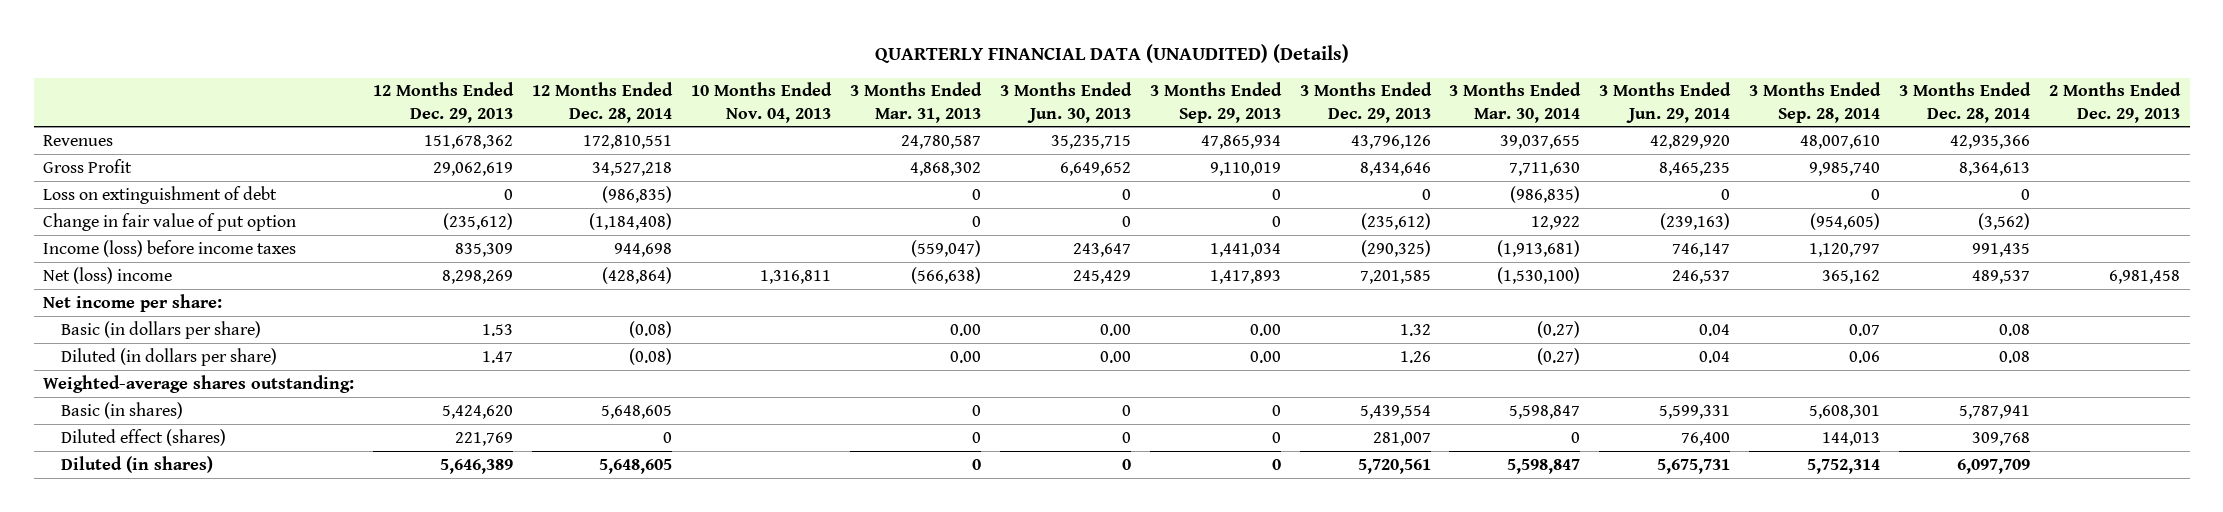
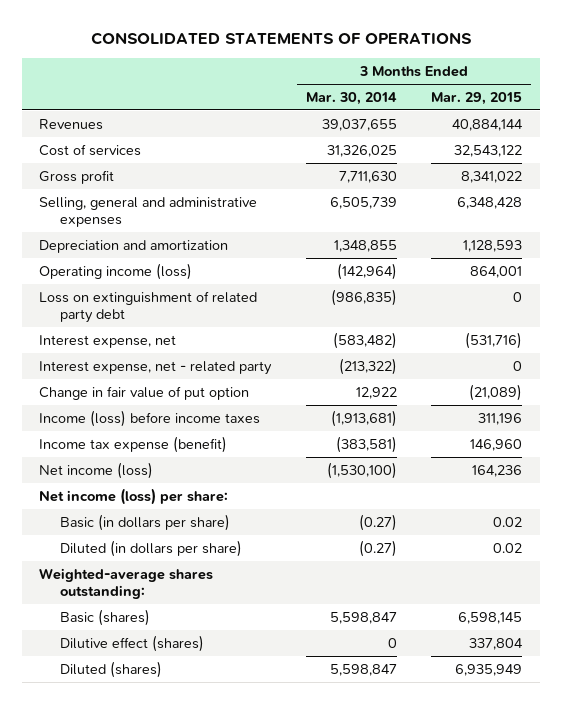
[874,44,1349,64] QUARTERLY FINANCIAL DATA (UNAUDITED) (Details) -> [90,32,472,46] CONSOLIDATED STATEMENTS OF OPERATIONS
[372,82,514,123] 12 Months Ended Dec. 29, 2013 -> none
[531,82,673,123] 12 Months Ended Dec. 28, 2014 -> none
[690,82,832,123] 10 Months Ended Nov. 04, 2013 -> none
[849,82,982,123] 3 Months Ended Mar. 31, 2013 -> none
[999,82,1132,123] 3 Months Ended Jun. 30, 2013 -> none
[1149,82,1282,123] 3 Months Ended Sep. 29, 2013 -> none
[1299,82,1432,123] 3 Months Ended Dec. 29, 2013 -> none
[1599,82,1732,123] 3 Months Ended Jun. 29, 2014 -> none
[1749,82,1882,123] 3 Months Ended Sep. 28, 2014 -> none
[1899,82,2032,123] 3 Months Ended Dec. 28, 2014 -> none
[2049,82,2182,123] 2 Months Ended Dec. 29, 2013 -> none
none -> [431,91,523,105] Mar. 29, 2015
none -> [39,143,142,156] Cost of services
[42,158,132,173] Gross Profit -> [39,169,115,184] Gross profit
none -> [39,196,258,227] Selling, general and administrative expenses
none -> [39,239,229,253] Depreciation and amortization
none -> [39,262,193,280] Operating income (loss)
[42,185,277,204] Loss on extinguishment of debt -> [39,290,258,323] Loss on extinguishment of related party debt
none -> [39,334,177,348] Interest expense, net
none -> [39,360,273,375] Interest expense, net - related party
none -> [39,435,228,453] Income tax expense (benefit)
[42,266,172,284] Net (loss) income -> [39,461,154,479] Net income (loss)
[42,293,222,312] Net income per share: -> [39,487,229,505] Net income (loss) per share:
[60,401,183,419] Basic (in shares) -> [60,608,151,626] Basic (shares)
[60,428,226,446] Diluted effect (shares) -> [60,634,205,652] Dilutive effect (shares)
[60,455,213,473] Diluted (in shares) -> [60,660,163,678] Diluted (shares)

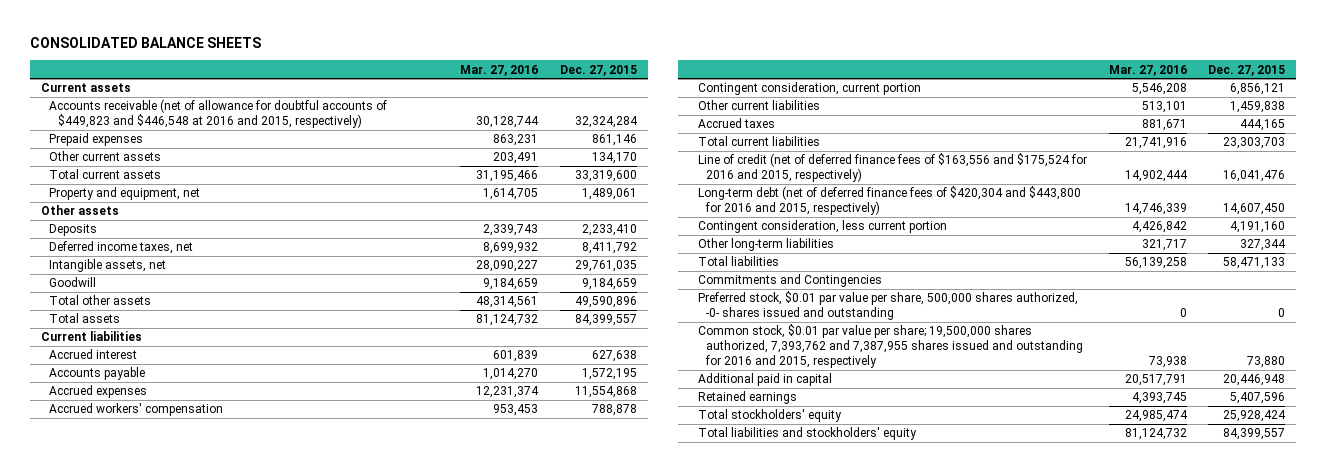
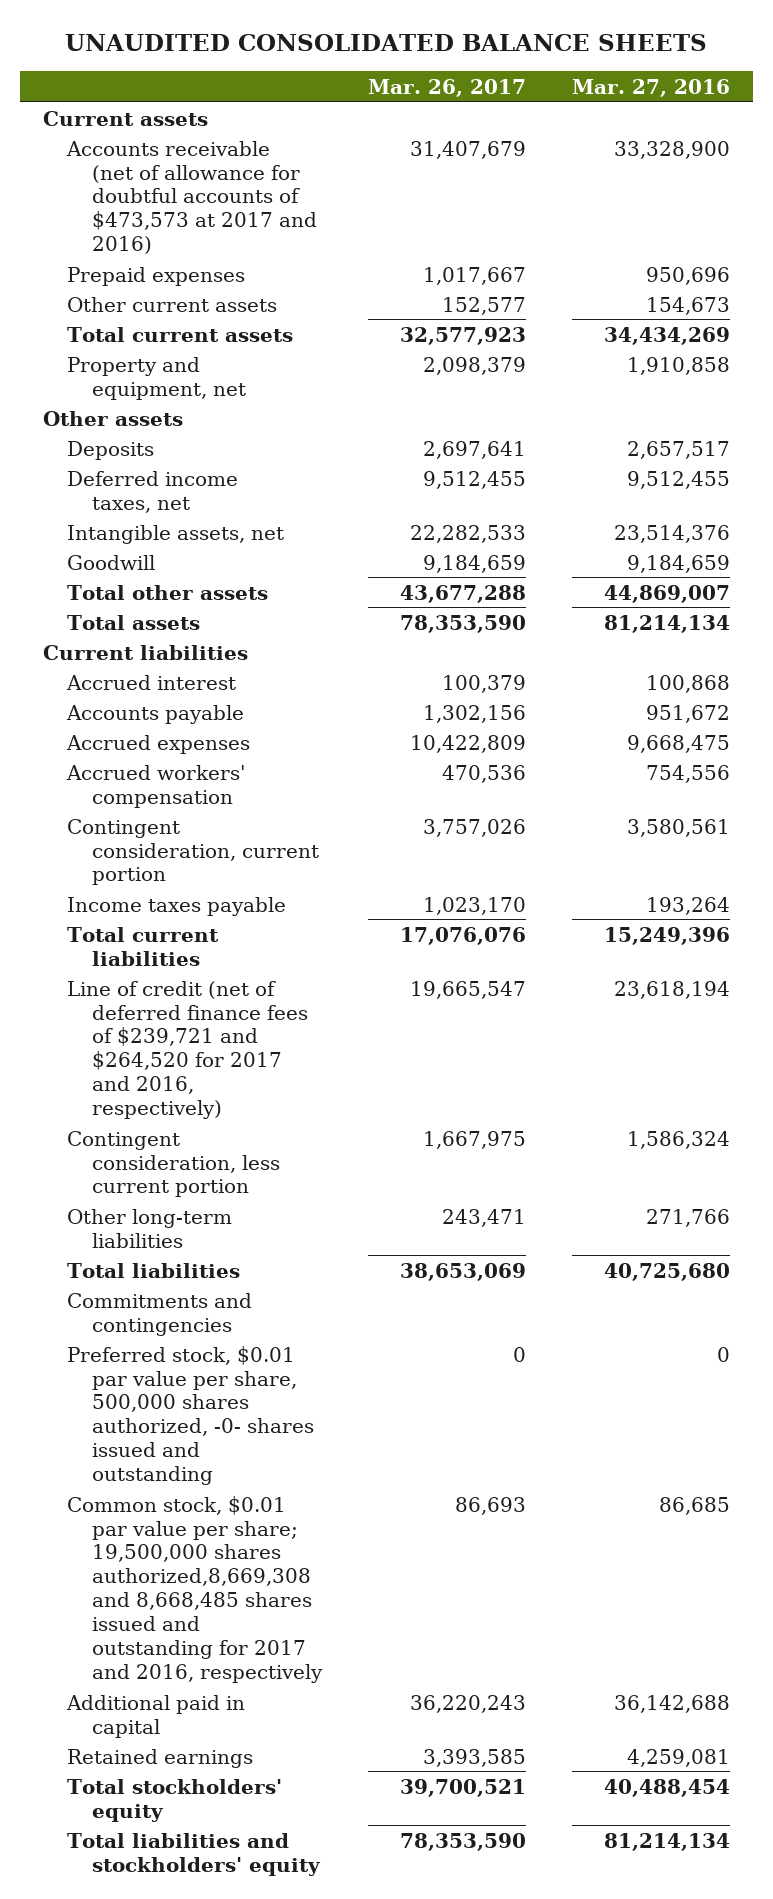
[29,37,261,49] CONSOLIDATED BALANCE SHEETS -> [65,34,708,52] UNAUDITED CONSOLIDATED BALANCE SHEETS
[559,64,637,76] Dec. 27, 2015 -> none
none -> [367,78,526,97] Mar. 26, 2017
[49,99,388,129] Accounts receivable (net of allowance for doubtful accounts of $449,823 and $446,548 at 2016 and 2015, respectively) -> [66,140,317,255] Accounts receivable (net of allowance for doubtful accounts of $473,573 at 2017 and 2016)
[476,116,540,129] 30,128,744 -> [614,140,731,159] 33,328,900
[493,134,539,147] 863,231 -> [646,266,731,285] 950,696
[493,152,539,165] 203,491 -> [646,296,731,315] 154,673
[476,170,539,183] 31,195,466 -> [604,326,731,345] 34,434,269
[483,188,539,201] 1,614,705 -> [627,356,731,375] 1,910,858
[483,224,539,237] 2,339,743 -> [627,440,731,459] 2,657,517
[483,242,539,255] 8,699,932 -> [627,470,731,489] 9,512,455
[476,260,539,273] 28,090,227 -> [614,524,731,543] 23,514,376
[476,296,539,309] 48,314,561 -> [604,584,731,603] 44,869,007
[476,314,539,327] 81,124,732 -> [604,614,731,633] 81,214,134
[697,100,820,111] Other current liabilities -> none
[697,186,1081,216] Long-term debt (net of deferred finance fees of $420,304 and $443,800 for 2016 and 2015, respectively) -> none
[493,350,539,363] 601,839 -> [646,674,731,693] 100,868
[483,368,539,381] 1,014,270 -> [646,704,731,723] 951,672
[476,386,540,399] 12,231,374 -> [627,734,731,753] 9,668,475
[493,404,539,417] 953,453 -> [646,764,731,783] 754,556
[1131,83,1187,96] 5,546,208 -> [627,818,731,837] 3,580,561
[697,118,775,129] Accrued taxes -> [67,896,287,916] Income taxes payable
[1141,119,1187,132] 881,671 -> [646,896,731,915] 193,264
[1124,137,1187,150] 21,741,916 -> [604,926,731,945] 15,249,396
[697,153,1087,183] Line of credit (net of deferred finance fees of $163,556 and $175,524 for 2016 and 2015, respectively) -> [67,980,308,1120] Line of credit (net of deferred finance fees of $239,721 and $264,520 for 2017 and 2016, respectively)
[1124,170,1188,183] 14,902,444 -> [614,980,731,999] 23,618,194
[1131,221,1187,234] 4,426,842 -> [627,1130,731,1149] 1,586,324
[1141,239,1187,252] 321,717 -> [646,1208,731,1227] 271,766
[1124,257,1187,270] 56,139,258 -> [604,1262,731,1281] 40,725,680
[697,274,882,288] Commitments and Contingencies -> [67,1292,253,1336] Commitments and contingencies
[697,324,1084,369] Common stock, $0.01 par value per share; 19,500,000 shares authorized, 7,393,762 and 7,387,955 shares issued and outstanding for 2016 and 2015, respectively -> [67,1495,323,1684] Common stock, $0.01 par value per share; 19,500,000 shares authorized,8,669,308 and 8,668,485 shares issued and outstanding for 2017 and 2016, respectively
[1148,356,1187,369] 73,938 -> [659,1496,731,1515] 86,685
[1124,374,1187,387] 20,517,791 -> [614,1694,731,1713] 36,142,688
[1131,392,1187,405] 4,393,745 -> [627,1748,731,1767] 4,259,081
[1124,410,1188,423] 24,985,474 -> [604,1778,731,1797] 40,488,454
[1124,428,1187,441] 81,124,732 -> [604,1832,731,1851] 81,214,134

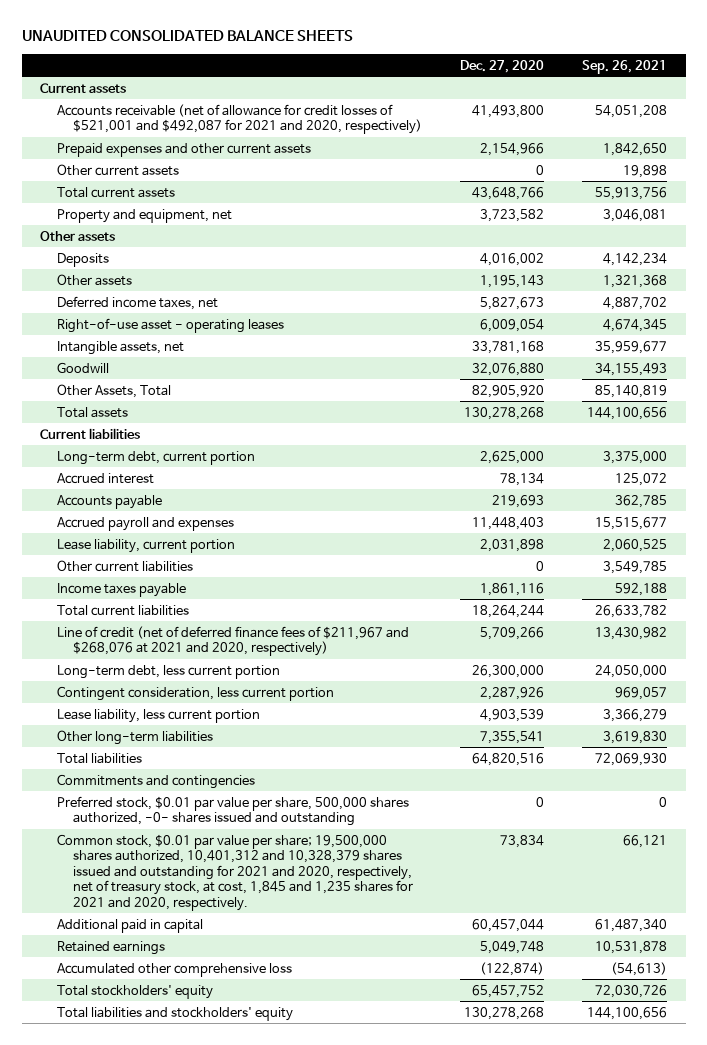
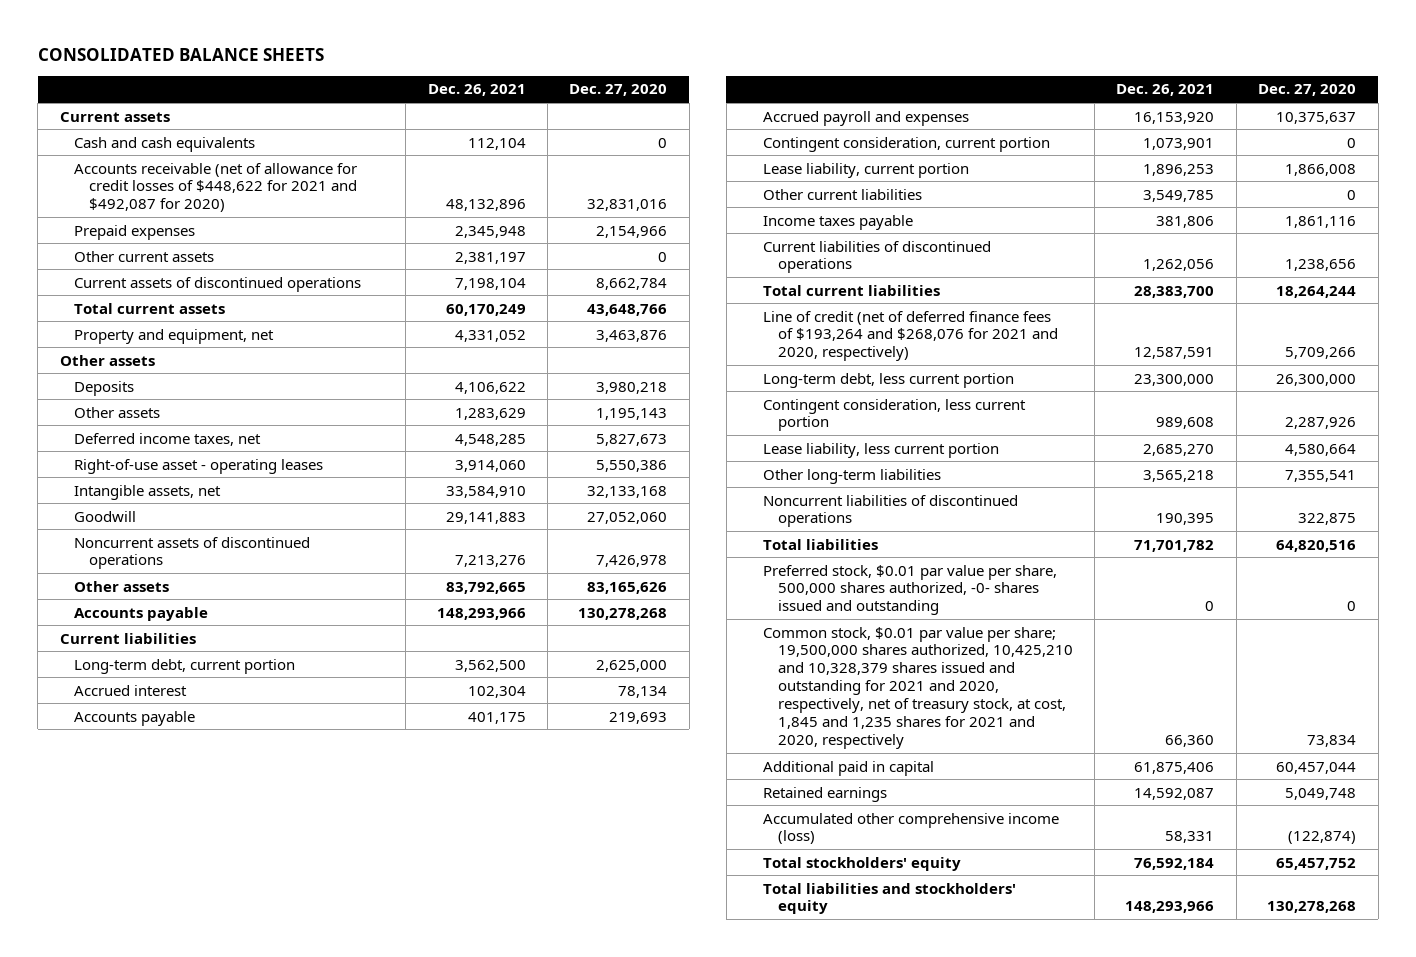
[21,30,353,42] UNAUDITED CONSOLIDATED BALANCE SHEETS -> [37,47,324,61] CONSOLIDATED BALANCE SHEETS
[582,59,668,74] Sep. 26, 2021 -> none
none -> [427,84,526,97] Dec. 26, 2021
none -> [74,136,256,152] Cash and cash equivalents
[56,103,423,135] Accounts receivable (net of allowance for credit losses of $521,001 and $492,087 for 2021 and 2020, respectively) -> [74,162,358,213] Accounts receivable (net of allowance for credit losses of $448,622 for 2021 and $492,087 for 2020)
[472,104,545,118] 41,493,800 -> [587,199,668,212] 32,831,016
[56,142,311,157] Prepaid expenses and other current assets -> [74,224,196,240] Prepaid expenses
none -> [74,276,362,292] Current assets of discontinued operations
[480,208,545,222] 3,723,582 -> [596,329,668,342] 3,463,876
[480,252,545,266] 4,016,002 -> [596,381,668,394] 3,980,218
[480,318,545,332] 6,009,054 -> [596,459,668,472] 5,550,386
[472,340,545,354] 33,781,168 -> [587,485,668,498] 32,133,168
[472,362,545,376] 32,076,880 -> [587,511,668,524] 27,052,060
none -> [74,536,311,570] Noncurrent assets of discontinued operations
[56,383,171,398] Other Assets, Total -> [74,580,170,592] Other assets
[472,384,545,398] 82,905,920 -> [587,581,668,594] 83,165,626
[56,406,128,418] Total assets -> [74,606,209,621] Accounts payable
[472,516,545,530] 11,448,403 -> [1276,111,1357,124] 10,375,637
none -> [763,136,1051,152] Contingent consideration, current portion
[480,538,545,552] 2,031,898 -> [1285,163,1357,176] 1,866,008
none -> [763,240,992,274] Current liabilities of discontinued operations
[56,625,409,657] Line of credit (net of deferred finance fees of $211,967 and $268,076 at 2021 and 2020, respectively) -> [763,310,1058,362] Line of credit (net of deferred finance fees of $193,264 and $268,076 for 2021 and 2020, respectively)
[480,708,545,722] 4,903,539 -> [1285,443,1357,456] 4,580,664
none -> [763,494,1019,528] Noncurrent liabilities of discontinued operations
[56,773,255,789] Commitments and contingencies -> none
[56,833,414,911] Common stock, $0.01 par value per share; 19,500,000 shares authorized, 10,401,312 and 10,328,379 shares issued and outstanding for 2021 and 2020, respectively, net of treasury stock, at cost, 1,845 and 1,235 shares for 2021 and 2020, respectively. -> [763,626,1073,749] Common stock, $0.01 par value per share; 19,500,000 shares authorized, 10,425,210 and 10,328,379 shares issued and outstanding for 2021 and 2020, respectively, net of treasury stock, at cost, 1,845 and 1,235 shares for 2021 and 2020, respectively
[56,962,292,977] Accumulated other comprehensive loss -> [763,812,1060,845] Accumulated other comprehensive income (loss)

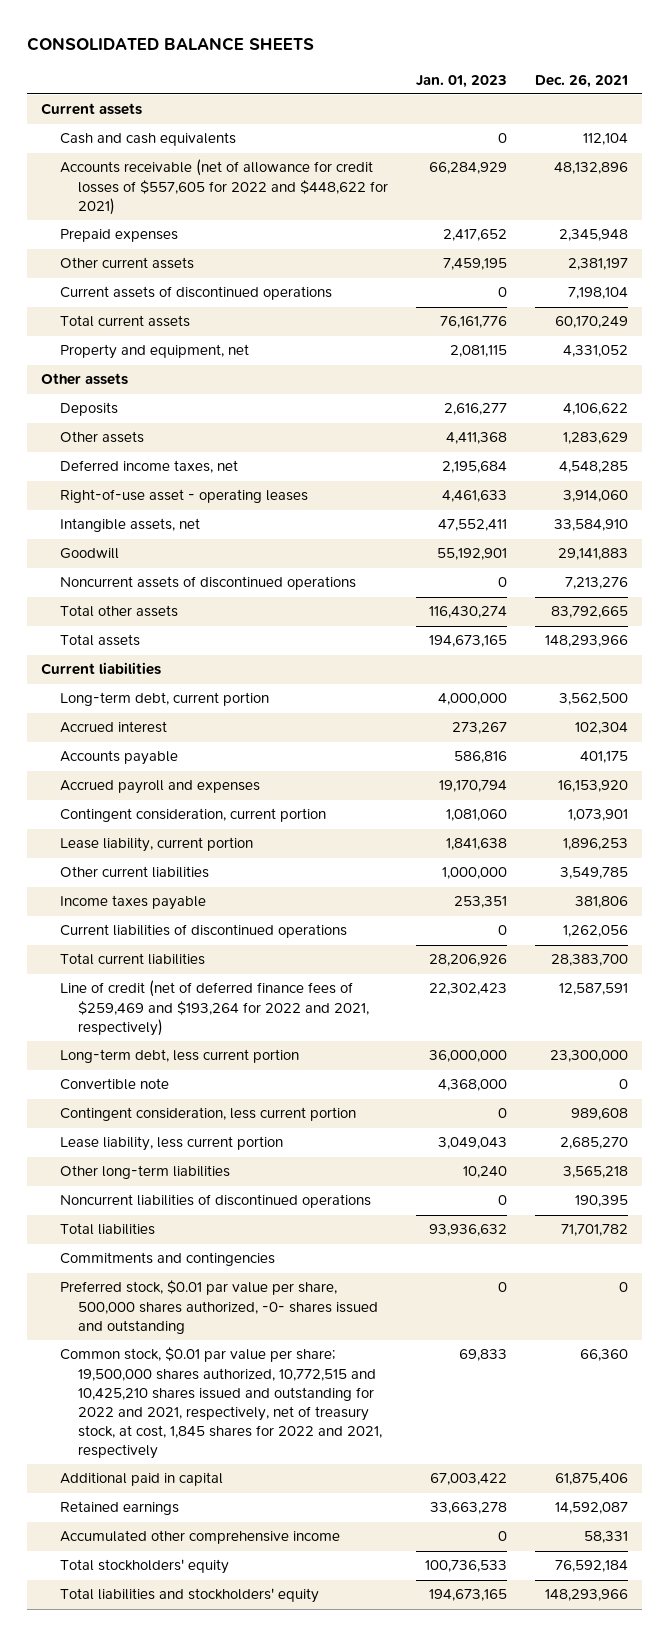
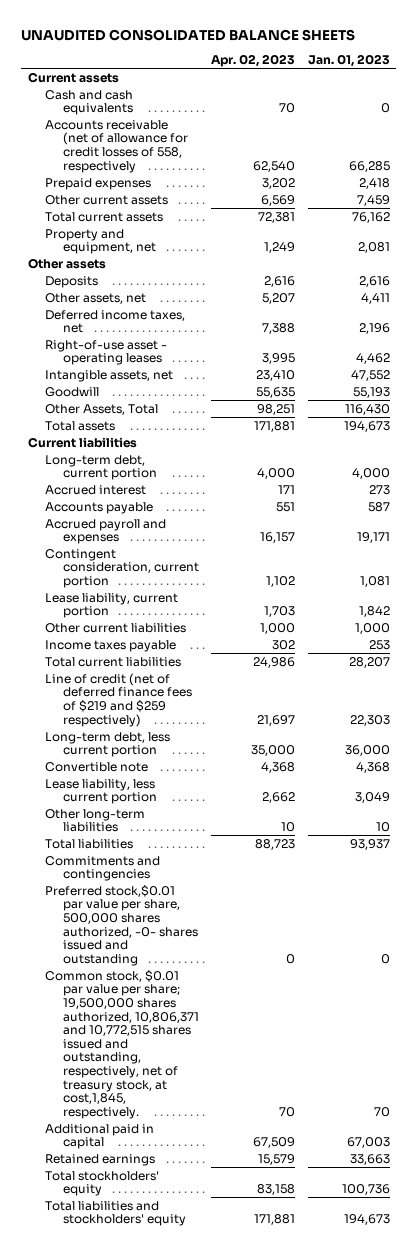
[27,37,315,52] CONSOLIDATED BALANCE SHEETS -> [21,28,356,41] UNAUDITED CONSOLIDATED BALANCE SHEETS
[535,73,629,88] Dec. 26, 2021 -> none
none -> [211,54,296,68] Apr. 02, 2023
[59,286,332,301] Current assets of discontinued operations -> none
[59,159,389,215] Accounts receivable (net of allowance for credit losses of $557,605 for 2022 and $448,622 for 2021) -> [45,119,188,173] Accounts receivable (net of allowance for credit losses of 558, respectively
[429,162,508,175] 66,284,929 -> [348,160,390,172] 66,285
[443,229,508,242] 2,417,652 -> [358,177,390,189] 2,418
[443,258,508,271] 7,459,195 -> [356,194,390,206] 7,459
[440,316,508,329] 76,161,776 -> [351,211,390,223] 76,162
[450,345,508,358] 2,081,115 -> [357,242,390,254] 2,081
[59,576,356,591] Noncurrent assets of discontinued operations -> none
[444,403,508,416] 2,616,277 -> [358,275,390,287] 2,616
[59,431,144,444] Other assets -> [45,292,147,304] Other assets, net
[446,432,508,445] 4,411,368 -> [360,292,390,304] 4,411
[442,461,508,474] 2,195,684 -> [358,323,390,335] 2,196
[442,490,508,503] 4,461,633 -> [355,353,390,365] 4,462
[438,519,508,532] 47,552,411 -> [350,369,390,381] 47,552
[437,548,508,561] 55,192,901 -> [352,386,390,398] 55,193
[59,605,178,618] Total other assets -> [45,403,159,415] Other Assets, Total
[429,606,508,619] 116,430,274 -> [344,403,390,415] 116,430
[429,635,508,648] 194,673,165 -> [343,420,390,432] 194,673
[59,924,347,939] Current liabilities of discontinued operations -> none
[59,1136,283,1152] Lease liability, less current portion -> none
[59,1194,371,1209] Noncurrent liabilities of discontinued operations -> none
[438,693,508,706] 4,000,000 -> [351,468,390,480] 4,000
[452,722,508,735] 273,267 -> [368,484,390,495] 273
[454,751,508,764] 586,816 -> [367,501,390,512] 587
[439,780,508,793] 19,170,794 -> [356,532,390,544] 19,171
[446,809,508,822] 1,081,060 -> [359,575,390,587] 1,081
[446,838,508,851] 1,841,638 -> [358,606,390,618] 1,842
[442,867,508,880] 1,000,000 -> [354,622,390,634] 1,000
[454,896,508,909] 253,351 -> [368,639,390,650] 253
[429,954,508,967] 28,206,926 -> [348,656,390,668] 28,207
[59,980,370,1036] Line of credit (net of deferred finance fees of $259,469 and $193,264 for 2022 and 2021, respectively) -> [45,672,192,727] Line of credit (net of deferred finance fees of $219 and $259 respectively)
[429,983,508,996] 22,302,423 -> [349,714,390,726] 22,303
[429,1050,508,1063] 36,000,000 -> [344,745,390,757] 36,000
[438,1079,508,1092] 4,368,000 -> [355,761,390,773] 4,368
[59,1107,356,1122] Contingent consideration, less current portion -> [45,778,157,805] Lease liability, less current portion
[498,1108,508,1119] 0 -> [354,792,390,804] 3,049
[463,1166,508,1179] 10,240 -> [375,822,390,833] 10
[429,1224,508,1237] 93,936,632 -> [349,838,390,850] 93,937
[59,1530,340,1545] Accumulated other comprehensive income -> none
[59,1280,379,1334] Preferred stock, $0.01 par value per share, 500,000 shares authorized, -0- shares issued and outstanding -> [45,884,198,966] Preferred stock,$0.01 par value per share, 500,000 shares authorized, -0- shares issued and outstanding
[59,1347,383,1459] Common stock, $0.01 par value per share; 19,500,000 shares authorized, 10,772,515 and 10,425,210 shares issued and outstanding for 2022 and 2021, respectively, net of treasury stock, at cost, 1,845 shares for 2022 and 2021, respectively -> [45,969,199,1120] Common stock, $0.01 par value per share; 19,500,000 shares authorized, 10,806,371 and 10,772,515 shares issued and outstanding, respectively, net of treasury stock, at cost,1,845, respectively.
[459,1349,508,1362] 69,833 -> [373,1107,390,1118] 70
[430,1473,508,1486] 67,003,422 -> [346,1137,390,1149] 67,003
[430,1502,508,1515] 33,663,278 -> [349,1153,390,1165] 33,663
[425,1560,508,1573] 100,736,533 -> [341,1184,390,1196] 100,736
[429,1589,508,1602] 194,673,165 -> [343,1214,390,1226] 194,673

